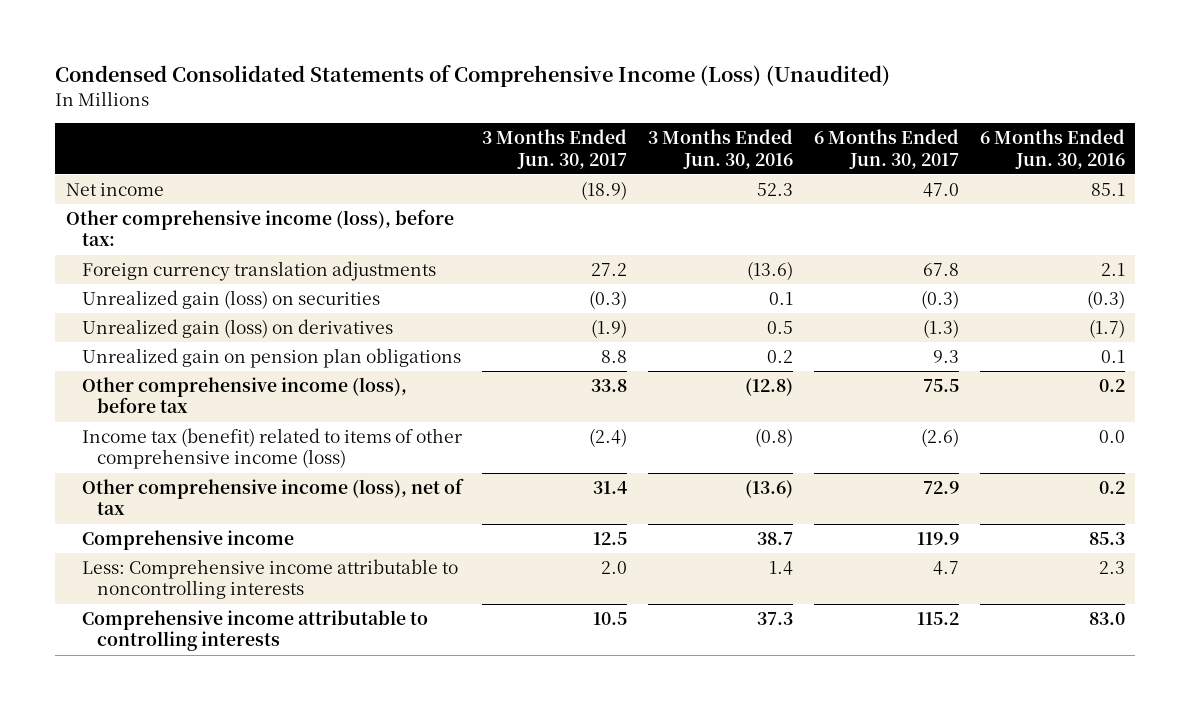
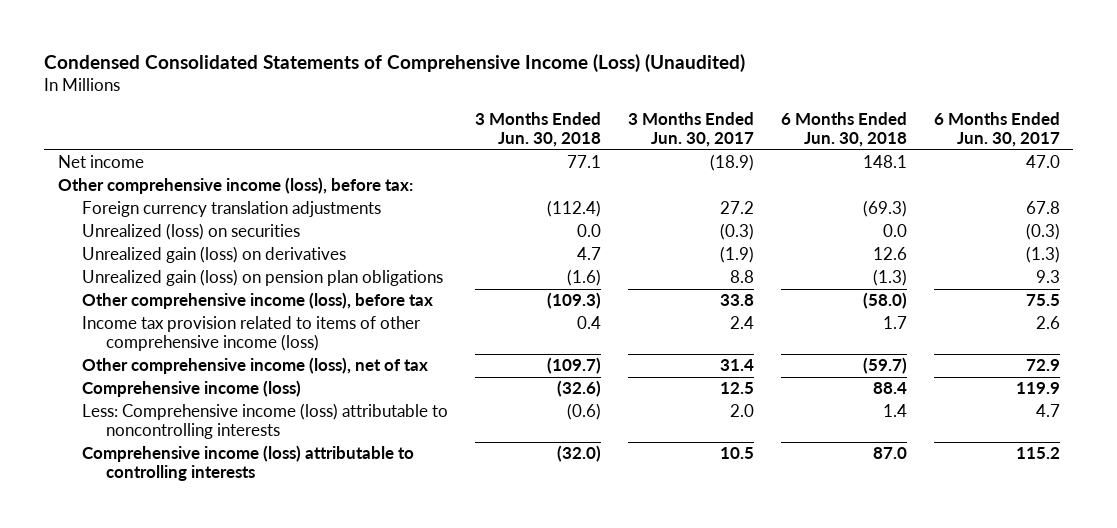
[648,129,794,169] 3 Months Ended Jun. 30, 2016 -> none
[979,129,1125,169] 6 Months Ended Jun. 30, 2016 -> none
none -> [474,112,601,148] 3 Months Ended Jun. 30, 2018
none -> [780,112,907,148] 6 Months Ended Jun. 30, 2018
[81,289,380,309] Unrealized gain (loss) on securities -> [81,223,300,241] Unrealized (loss) on securities
[81,347,461,368] Unrealized gain on pension plan obligations -> [81,269,443,287] Unrealized gain (loss) on pension plan obligations
[81,427,462,470] Income tax (benefit) related to items of other comprehensive income (loss) -> [81,316,421,352] Income tax provision related to items of other comprehensive income (loss)
[589,427,628,447] (2.4) -> [729,316,754,330] 2.4
[921,427,960,447] (2.6) -> [1035,316,1060,330] 2.6
[81,529,294,550] Comprehensive income -> [81,380,301,398] Comprehensive income (loss)
[81,558,458,600] Less: Comprehensive income attributable to noncontrolling interests -> [81,403,448,440] Less: Comprehensive income (loss) attributable to noncontrolling interests
[81,609,428,652] Comprehensive income attributable to controlling interests -> [81,445,414,482] Comprehensive income (loss) attributable to controlling interests

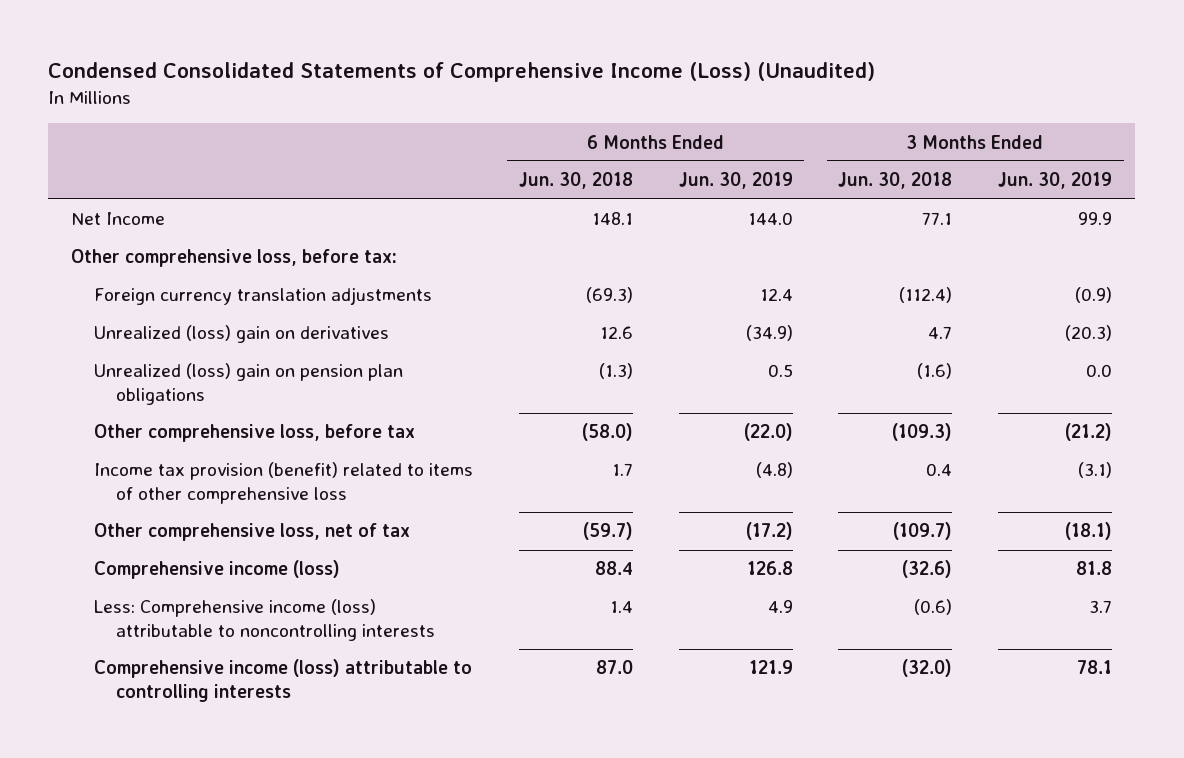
[627,112,754,148] 3 Months Ended Jun. 30, 2017 -> none
[933,112,1060,148] 6 Months Ended Jun. 30, 2017 -> none
none -> [678,172,793,190] Jun. 30, 2019
none -> [998,172,1113,190] Jun. 30, 2019
[57,155,144,169] Net income -> [71,212,166,226] Net Income
[57,177,413,195] Other comprehensive income (loss), before tax: -> [71,249,398,268] Other comprehensive loss, before tax:
[81,223,300,241] Unrealized (loss) on securities -> none
[81,246,346,264] Unrealized gain (loss) on derivatives -> [93,325,389,344] Unrealized (loss) gain on derivatives
[81,269,443,287] Unrealized gain (loss) on pension plan obligations -> [93,363,403,406] Unrealized (loss) gain on pension plan obligations
[81,292,433,310] Other comprehensive income (loss), before tax -> [93,424,415,443] Other comprehensive loss, before tax
[81,316,421,352] Income tax provision related to items of other comprehensive income (loss) -> [93,462,473,505] Income tax provision (benefit) related to items of other comprehensive loss
[81,357,428,375] Other comprehensive income (loss), net of tax -> [93,523,410,542] Other comprehensive loss, net of tax

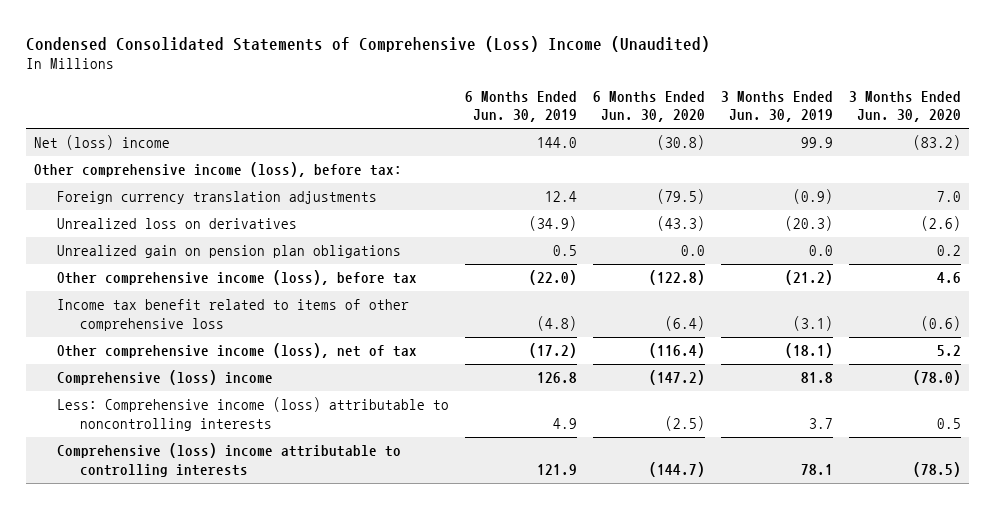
[48,62,876,83] Condensed Consolidated Statements of Comprehensive Income (Loss) (Unaudited) -> [26,35,711,52] Condensed Consolidated Statements of Comprehensive (Loss) Income (Unaudited)
[518,172,633,190] Jun. 30, 2018 -> none
[838,172,953,190] Jun. 30, 2018 -> none
none -> [593,90,706,123] 6 Months Ended Jun. 30, 2020
none -> [849,90,962,123] 3 Months Ended Jun. 30, 2020
[71,212,166,226] Net Income -> [34,135,171,151] Net (loss) income
[71,249,398,268] Other comprehensive loss, before tax: -> [34,162,403,178] Other comprehensive income (loss), before tax:
[93,325,389,344] Unrealized (loss) gain on derivatives -> [57,218,298,230] Unrealized loss on derivatives
[93,363,403,406] Unrealized (loss) gain on pension plan obligations -> [57,245,402,259] Unrealized gain on pension plan obligations
[93,424,415,443] Other comprehensive loss, before tax -> [57,270,418,286] Other comprehensive income (loss), before tax
[93,462,473,505] Income tax provision (benefit) related to items of other comprehensive loss -> [57,299,410,331] Income tax benefit related to items of other comprehensive loss
[93,523,410,542] Other comprehensive loss, net of tax -> [57,343,418,359] Other comprehensive income (loss), net of tax
[93,560,340,580] Comprehensive income (loss) -> [57,370,274,386] Comprehensive (loss) income
[93,659,472,703] Comprehensive income (loss) attributable to controlling interests -> [57,443,402,477] Comprehensive (loss) income attributable to controlling interests

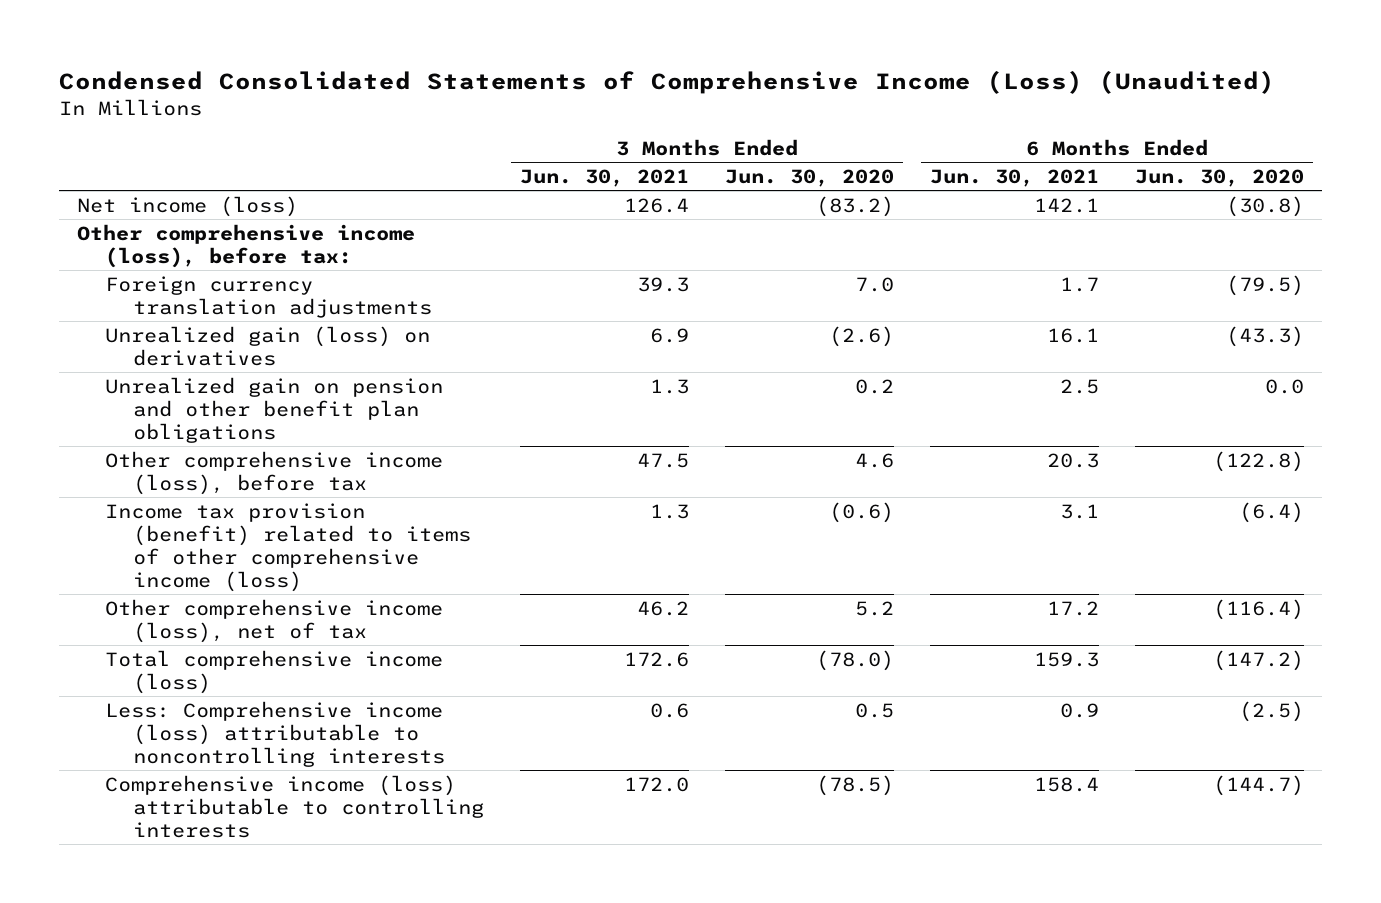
[26,35,711,52] Condensed Consolidated Statements of Comprehensive (Loss) Income (Unaudited) -> [59,69,1276,94] Condensed Consolidated Statements of Comprehensive Income (Loss) (Unaudited)
[465,90,578,123] 6 Months Ended Jun. 30, 2019 -> none
[721,90,834,123] 3 Months Ended Jun. 30, 2019 -> none
none -> [520,169,690,188] Jun. 30, 2021
none -> [930,169,1100,188] Jun. 30, 2021
[34,135,171,151] Net (loss) income -> [77,195,299,217] Net income (loss)
[57,218,298,230] Unrealized loss on derivatives -> [105,325,431,366] Unrealized gain (loss) on derivatives
[57,245,402,259] Unrealized gain on pension plan obligations -> [105,376,444,443] Unrealized gain on pension and other benefit plan obligations
[57,299,410,331] Income tax benefit related to items of other comprehensive loss -> [105,502,472,592] Income tax provision (benefit) related to items of other comprehensive income (loss)
[57,370,274,386] Comprehensive (loss) income -> [105,649,444,694] Total comprehensive income (loss)
[57,443,402,477] Comprehensive (loss) income attributable to controlling interests -> [105,774,485,838] Comprehensive income (loss) attributable to controlling interests

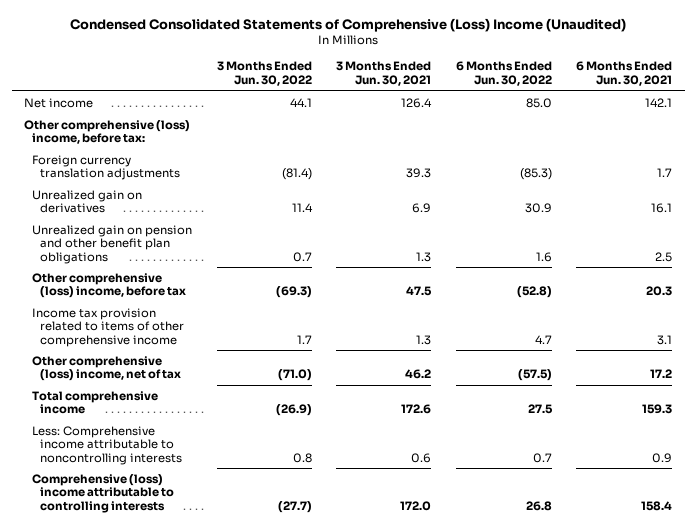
[59,69,1276,94] Condensed Consolidated Statements of Comprehensive Income (Loss) (Unaudited) -> [70,18,627,33] Condensed Consolidated Statements of Comprehensive (Loss) Income (Unaudited)
[725,169,895,188] Jun. 30, 2020 -> none
[1135,169,1305,188] Jun. 30, 2020 -> none
none -> [216,61,312,86] 3 Months Ended Jun. 30, 2022
none -> [455,61,552,86] 6 Months Ended Jun. 30, 2022
[77,195,299,217] Net income (loss) -> [23,97,93,108] Net income
[77,223,416,268] Other comprehensive income (loss), before tax: -> [23,119,190,145] Other comprehensive (loss) income, before tax:
[105,325,431,366] Unrealized gain (loss) on derivatives -> [31,189,142,214] Unrealized gain on derivatives
[105,450,444,495] Other comprehensive income (loss), before tax -> [31,272,186,299] Other comprehensive (loss) income, before tax
[105,502,472,592] Income tax provision (benefit) related to items of other comprehensive income (loss) -> [31,307,184,347] Income tax provision related to items of other comprehensive income
[105,598,444,643] Other comprehensive income (loss), net of tax -> [31,355,181,382] Other comprehensive (loss) income, net of tax
[105,649,444,694] Total comprehensive income (loss) -> [31,390,158,415] Total comprehensive income
[105,700,446,767] Less: Comprehensive income (loss) attributable to noncontrolling interests -> [31,425,182,465] Less: Comprehensive income attributable to noncontrolling interests
[105,774,485,838] Comprehensive income (loss) attributable to controlling interests -> [31,473,174,513] Comprehensive (loss) income attributable to controlling interests

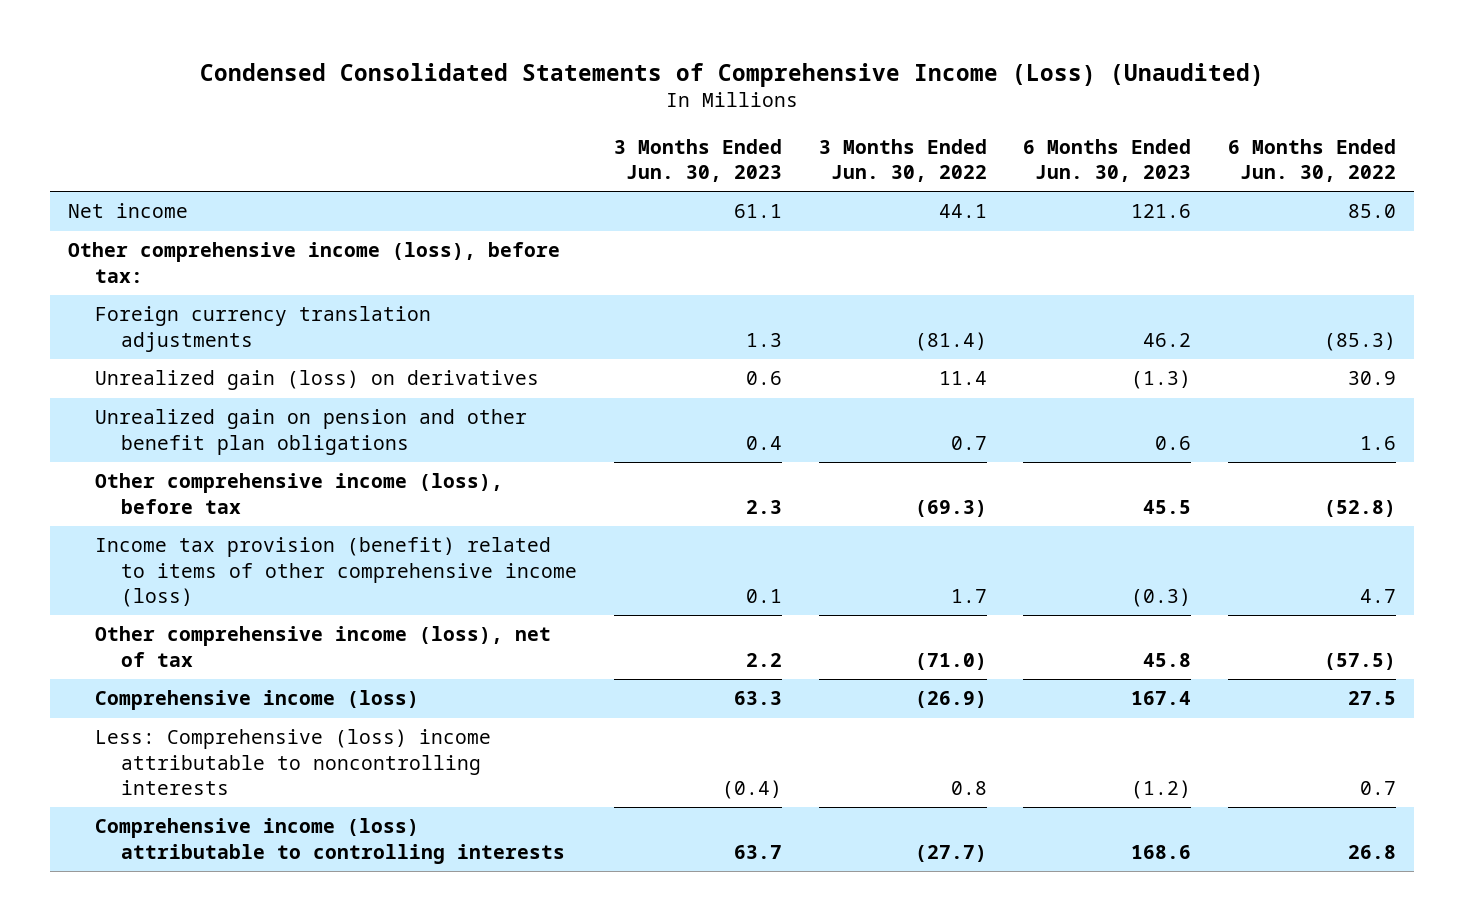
[70,18,627,33] Condensed Consolidated Statements of Comprehensive (Loss) Income (Unaudited) -> [200,62,1265,87] Condensed Consolidated Statements of Comprehensive Income (Loss) (Unaudited)
[336,61,432,86] 3 Months Ended Jun. 30, 2021 -> none
[576,61,673,86] 6 Months Ended Jun. 30, 2021 -> none
none -> [614,138,783,182] 3 Months Ended Jun. 30, 2023
none -> [1023,138,1192,182] 6 Months Ended Jun. 30, 2023
[23,119,190,145] Other comprehensive (loss) income, before tax: -> [68,242,561,283] Other comprehensive income (loss), before tax:
[31,189,142,214] Unrealized gain on derivatives -> [94,370,539,391] Unrealized gain (loss) on derivatives
[31,272,186,299] Other comprehensive (loss) income, before tax -> [94,473,503,514] Other comprehensive income (loss), before tax
[31,307,184,347] Income tax provision related to items of other comprehensive income -> [94,537,578,608] Income tax provision (benefit) related to items of other comprehensive income (loss)
[31,355,181,382] Other comprehensive (loss) income, net of tax -> [94,626,551,667] Other comprehensive income (loss), net of tax
[31,390,158,415] Total comprehensive income -> [94,690,419,711] Comprehensive income (loss)
[31,425,182,465] Less: Comprehensive income attributable to noncontrolling interests -> [94,729,491,796] Less: Comprehensive (loss) income attributable to noncontrolling interests
[31,473,174,513] Comprehensive (loss) income attributable to controlling interests -> [94,818,566,864] Comprehensive income (loss) attributable to controlling interests

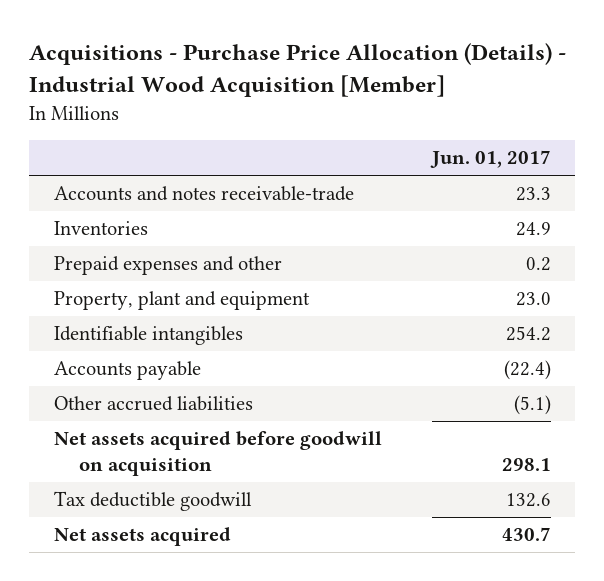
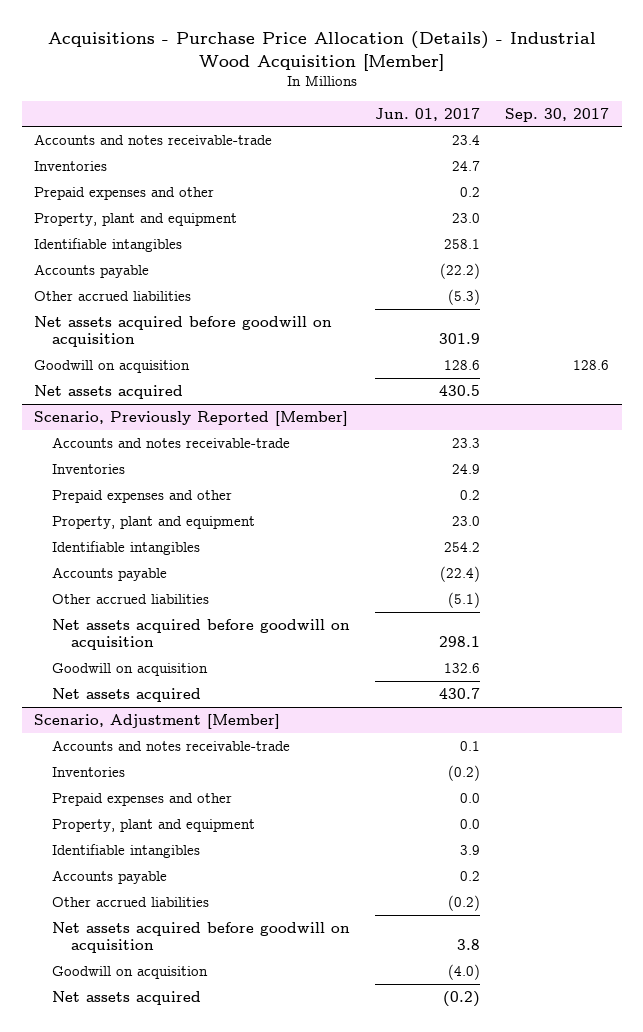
none -> [505,107,610,122] Sep. 30, 2017
none -> [34,133,273,145] Accounts and notes receivable-trade
none -> [34,160,108,171] Inventories
none -> [34,186,215,200] Prepaid expenses and other
none -> [34,212,238,226] Property, plant and equipment
none -> [34,237,183,252] Identifiable intangibles
none -> [34,263,150,278] Accounts payable
none -> [34,290,192,301] Other accrued liabilities
none -> [34,315,333,348] Net assets acquired before goodwill on acquisition
none -> [34,359,191,373] Goodwill on acquisition
none -> [34,384,184,399] Net assets acquired
none -> [34,410,349,426] Scenario, Previously Reported [Member]
[53,491,252,512] Tax deductible goodwill -> [52,662,209,676] Goodwill on acquisition
none -> [34,713,281,729] Scenario, Adjustment [Member]
none -> [52,739,291,751] Accounts and notes receivable-trade
none -> [52,766,126,777] Inventories
none -> [52,792,233,806] Prepaid expenses and other
none -> [52,818,256,832] Property, plant and equipment
none -> [52,843,201,858] Identifiable intangibles
none -> [52,869,168,884] Accounts payable
none -> [52,896,210,907] Other accrued liabilities
none -> [52,921,351,954] Net assets acquired before goodwill on acquisition
none -> [52,965,209,979] Goodwill on acquisition
none -> [52,990,202,1005] Net assets acquired

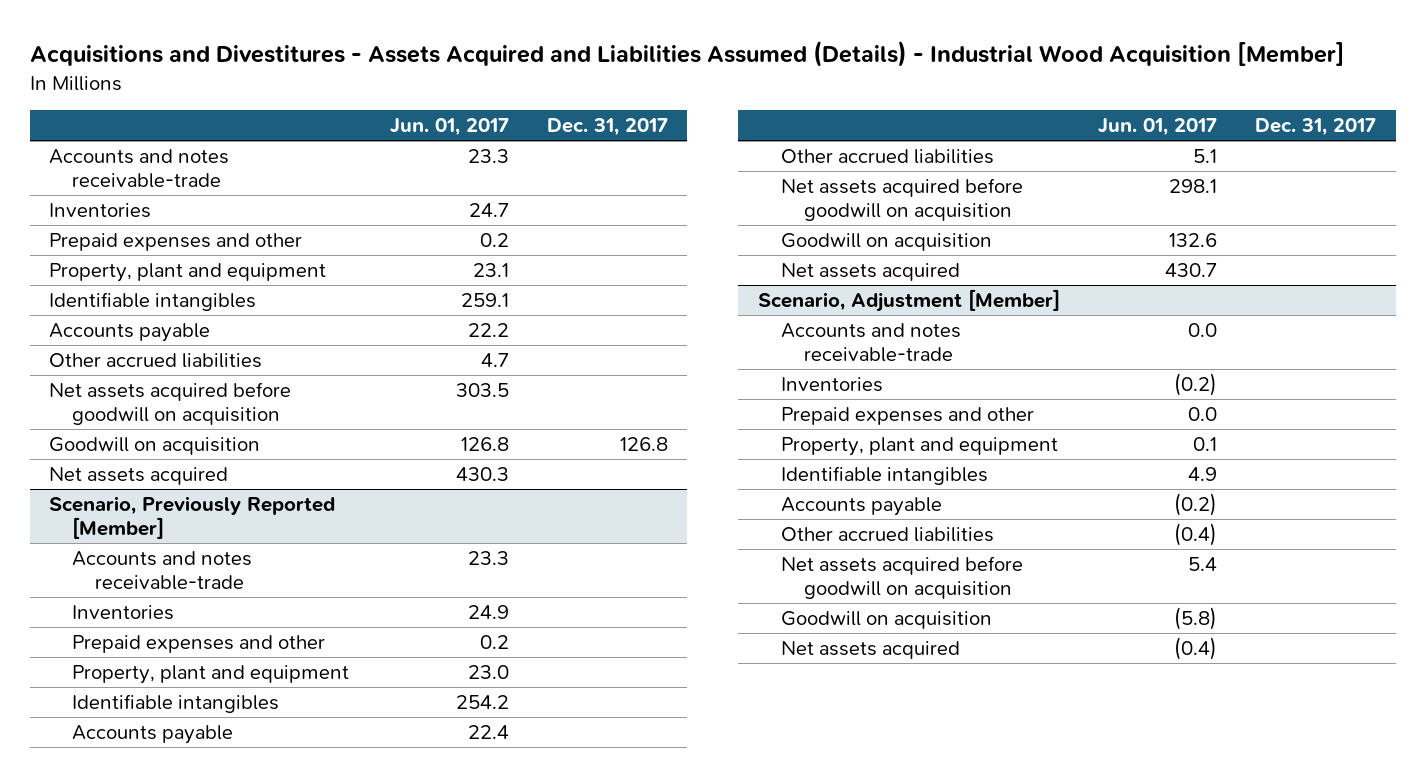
[47,31,596,71] Acquisitions - Purchase Price Allocation (Details) - Industrial Wood Acquisition [Member] -> [29,40,1344,67] Acquisitions and Divestitures - Assets Acquired and Liabilities Assumed (Details) - Industrial Wood Acquisition [Member]
[505,107,610,122] Sep. 30, 2017 -> none
none -> [546,118,668,137] Dec. 31, 2017
[452,134,481,145] 23.4 -> [467,149,509,164] 23.3
[452,212,481,223] 23.0 -> [472,263,509,278] 23.1
[444,238,481,249] 258.1 -> [460,293,509,308] 259.1
[440,262,481,279] (22.2) -> [467,323,509,338] 22.2
[448,288,481,305] (5.3) -> [480,353,509,368] 4.7
[439,333,481,345] 301.9 -> [455,383,509,398] 303.5
[444,359,481,370] 128.6 -> [460,437,509,452] 126.8
[439,384,481,396] 430.5 -> [455,467,509,482] 430.3
[440,565,481,582] (22.4) -> [467,725,509,740] 22.4
[448,591,481,608] (5.1) -> [1193,149,1218,164] 5.1
[460,740,481,751] 0.1 -> [1188,323,1218,338] 0.0
[460,818,481,829] 0.0 -> [1193,437,1218,452] 0.1
[460,844,481,855] 3.9 -> [1188,467,1218,482] 4.9
[460,870,481,881] 0.2 -> [1174,493,1218,517] (0.2)
[448,894,481,911] (0.2) -> [1174,523,1218,547] (0.4)
[457,939,481,951] 3.8 -> [1188,557,1218,572] 5.4
[448,963,481,980] (4.0) -> [1174,607,1218,631] (5.8)
[443,990,481,1007] (0.2) -> [1174,637,1218,661] (0.4)

